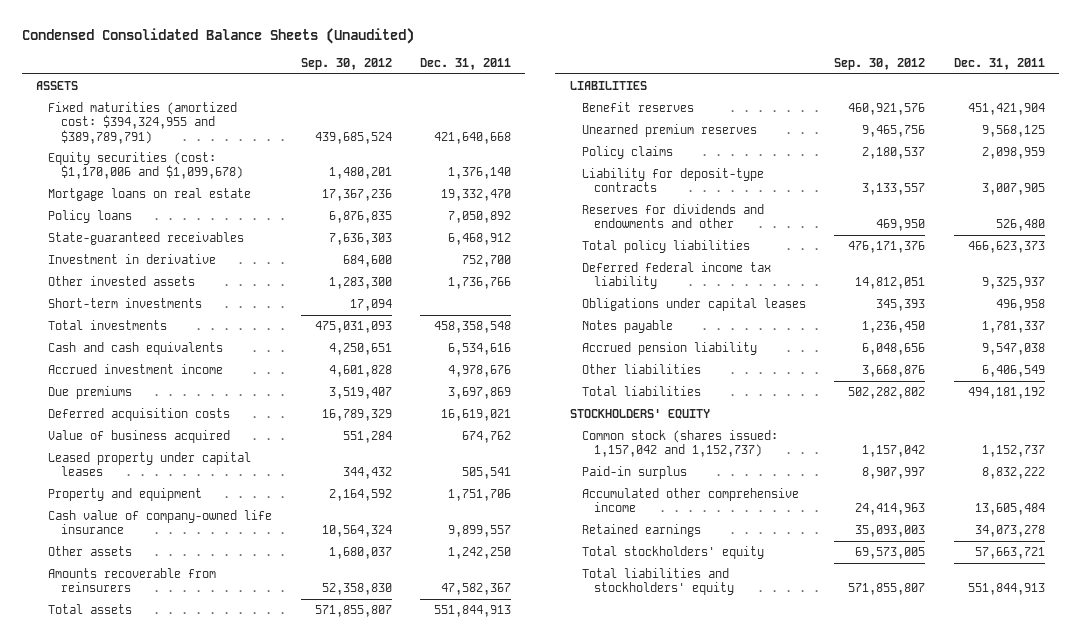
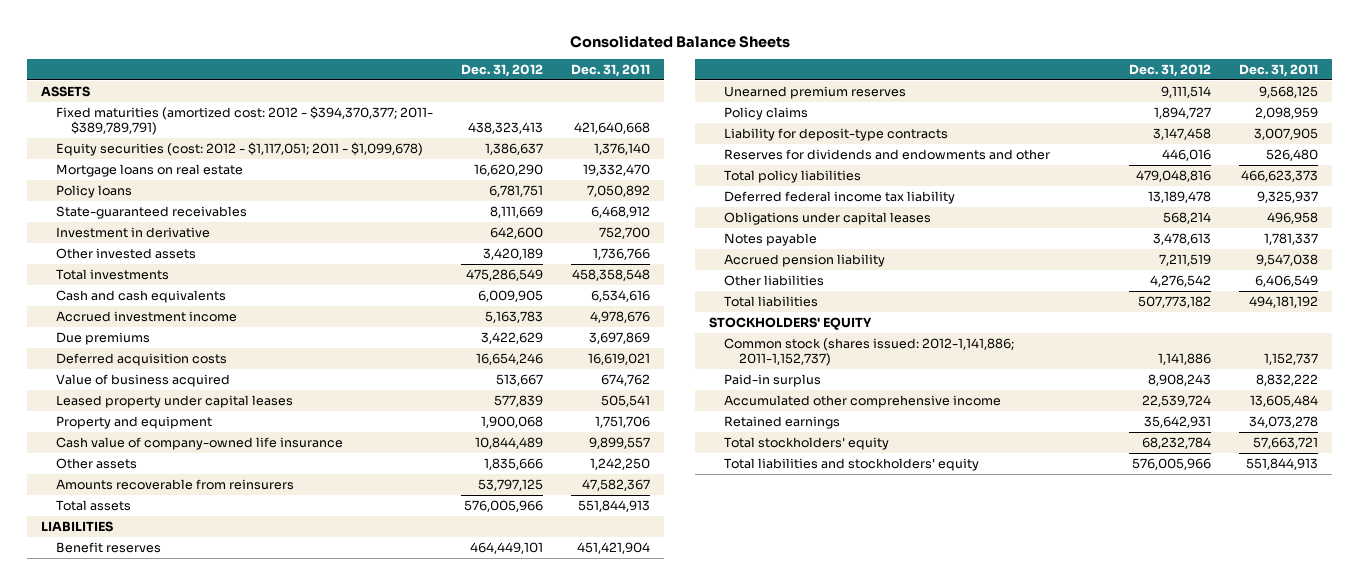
[21,28,414,45] Condensed Consolidated Balance Sheets (Unaudited) -> [569,34,790,48] Consolidated Balance Sheets
[300,58,392,71] Sep. 30, 2012 -> none
none -> [461,64,544,78] Dec. 31, 2012
[48,102,238,144] Fixed maturities (amortized cost: $394,324,955 and $389,789,791) -> [56,105,434,136] Fixed maturities (amortized cost: 2012 - $394,370,377; 2011- $389,789,791)
[48,152,243,180] Equity securities (cost: $1,170,006 and $1,099,678) -> [56,141,424,156] Equity securities (cost: 2012 - $1,117,051; 2011 - $1,099,678)
[48,298,203,309] Short-term investments -> none
[581,430,778,458] Common stock (shares issued: 1,157,042 and 1,152,737) -> [724,337,1015,367] Common stock (shares issued: 2012-1,141,886; 2011-1,152,737)

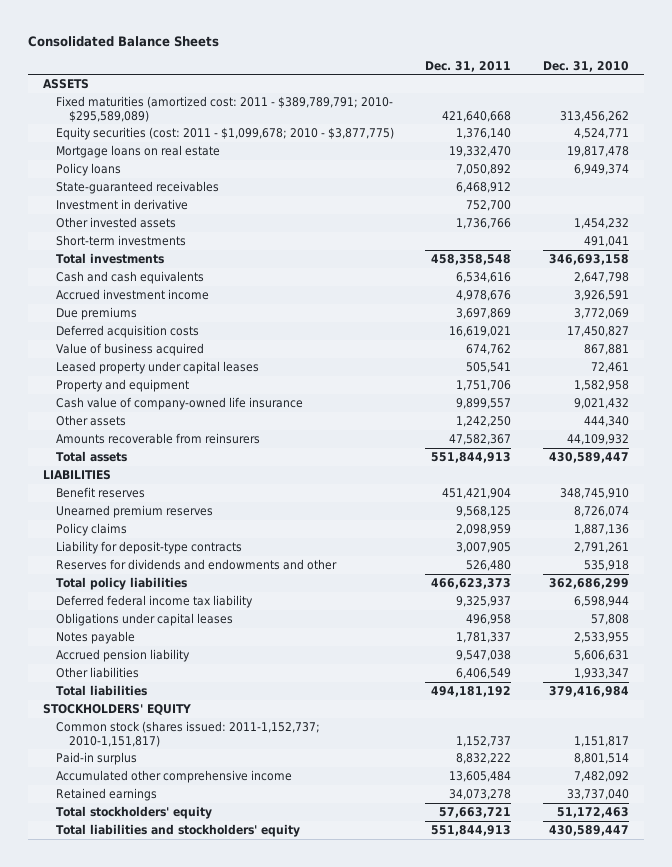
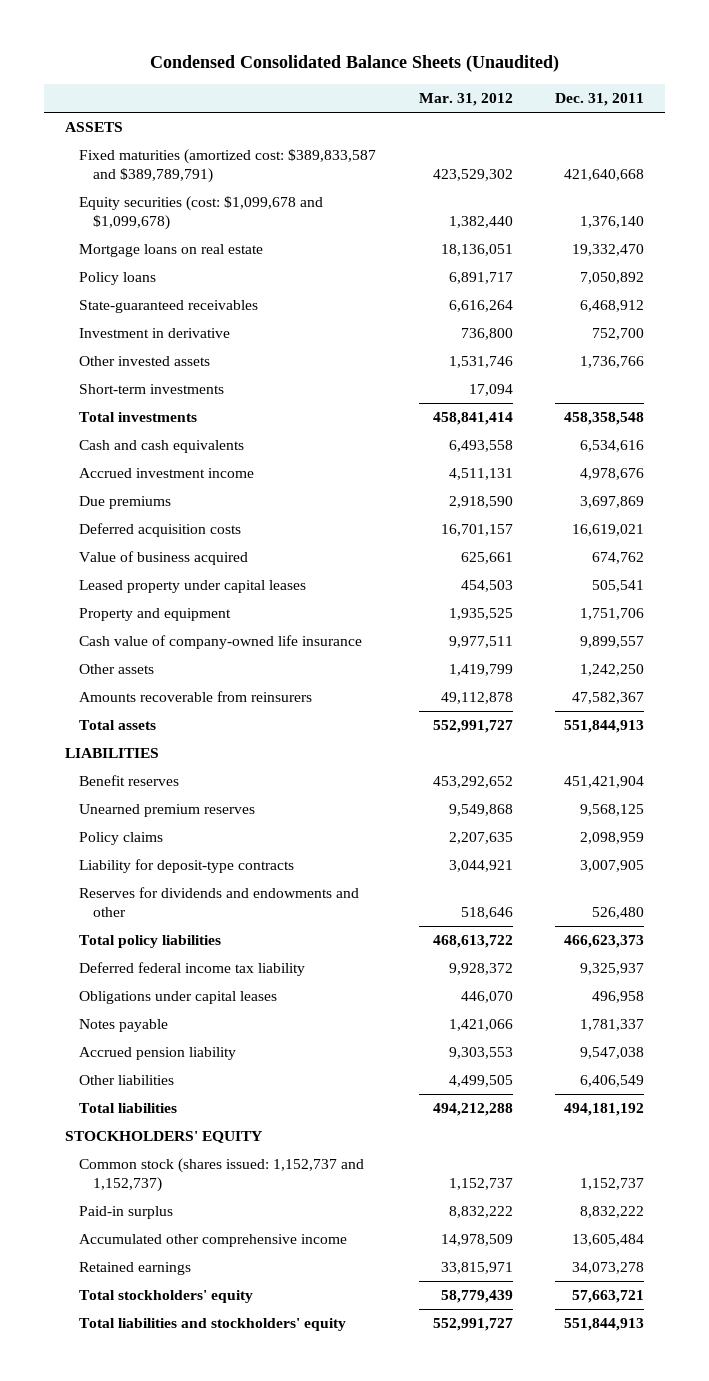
[27,35,219,47] Consolidated Balance Sheets -> [149,55,559,73] Condensed Consolidated Balance Sheets (Unaudited)
[542,60,629,72] Dec. 31, 2010 -> none
none -> [418,93,513,107] Mar. 31, 2012
[56,95,394,122] Fixed maturities (amortized cost: 2011 - $389,789,791; 2010- $295,589,089) -> [79,149,377,184] Fixed maturities (amortized cost: $389,833,587 and $389,789,791)
[56,126,395,140] Equity securities (cost: 2011 - $1,099,678; 2010 - $3,877,775) -> [79,196,324,231] Equity securities (cost: $1,099,678 and $1,099,678)
[56,720,321,747] Common stock (shares issued: 2011-1,152,737; 2010-1,151,817) -> [79,1158,365,1193] Common stock (shares issued: 1,152,737 and 1,152,737)

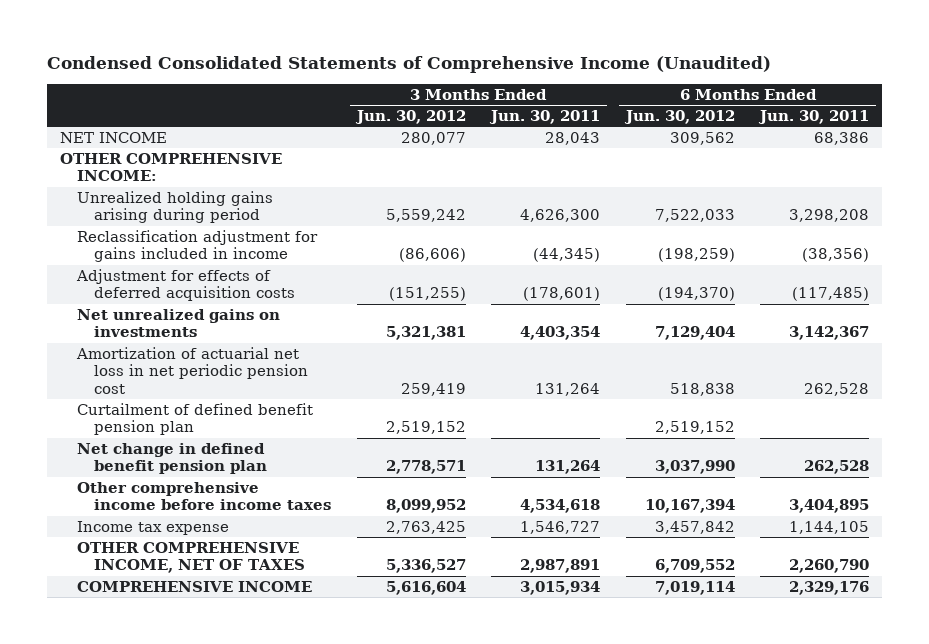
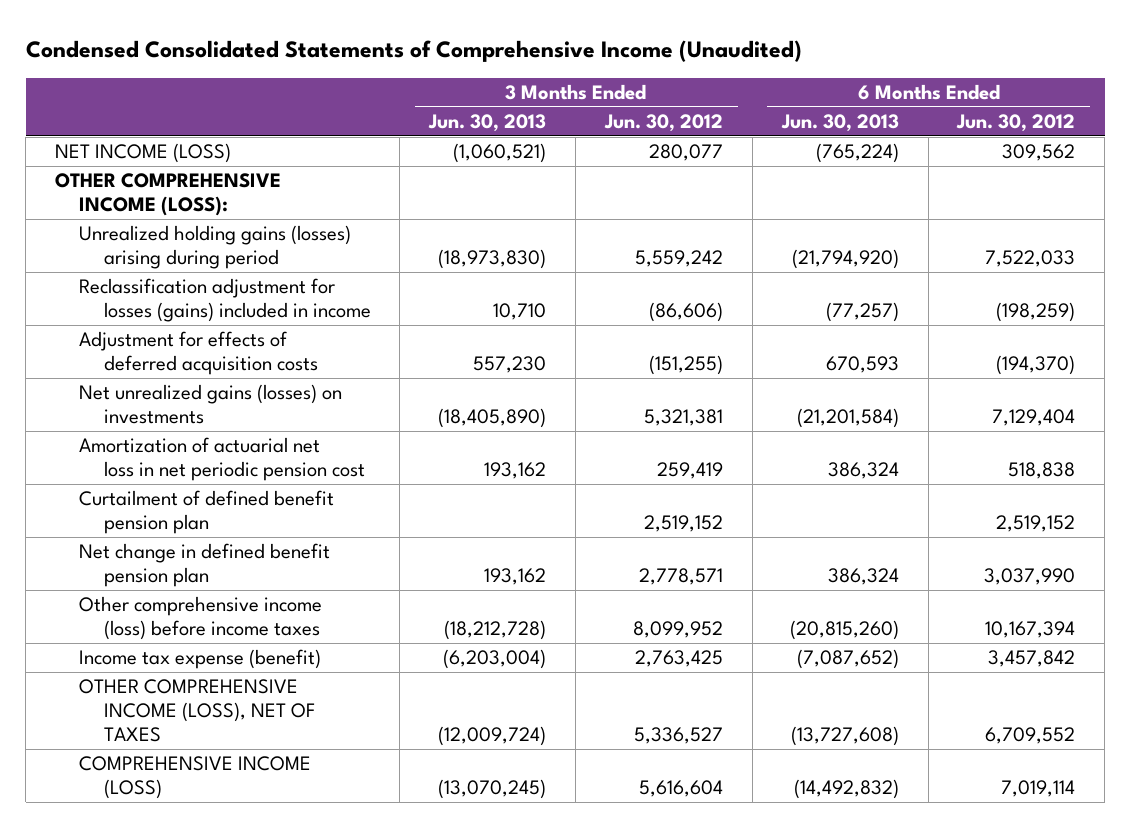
[489,110,601,125] Jun. 30, 2011 -> none
[758,110,870,125] Jun. 30, 2011 -> none
none -> [428,113,547,132] Jun. 30, 2013
none -> [780,113,899,132] Jun. 30, 2013
[59,131,167,143] NET INCOME -> [54,143,231,164] NET INCOME (LOSS)
[59,152,282,182] OTHER COMPREHENSIVE INCOME: -> [54,173,281,217] OTHER COMPREHENSIVE INCOME (LOSS):
[76,190,273,224] Unrealized holding gains arising during period -> [79,225,352,270] Unrealized holding gains (losses) arising during period
[76,229,318,263] Reclassification adjustment for gains included in income -> [79,278,371,323] Reclassification adjustment for losses (gains) included in income
[76,308,280,338] Net unrealized gains on investments -> [79,384,343,425] Net unrealized gains (losses) on investments
[76,481,332,511] Other comprehensive income before income taxes -> [79,596,323,641] Other comprehensive income (loss) before income taxes
[76,520,229,535] Income tax expense -> [79,649,322,670] Income tax expense (benefit)
[76,541,306,574] OTHER COMPREHENSIVE INCOME, NET OF TAXES -> [79,679,315,742] OTHER COMPREHENSIVE INCOME (LOSS), NET OF TAXES
[76,580,312,592] COMPREHENSIVE INCOME -> [79,756,312,800] COMPREHENSIVE INCOME (LOSS)

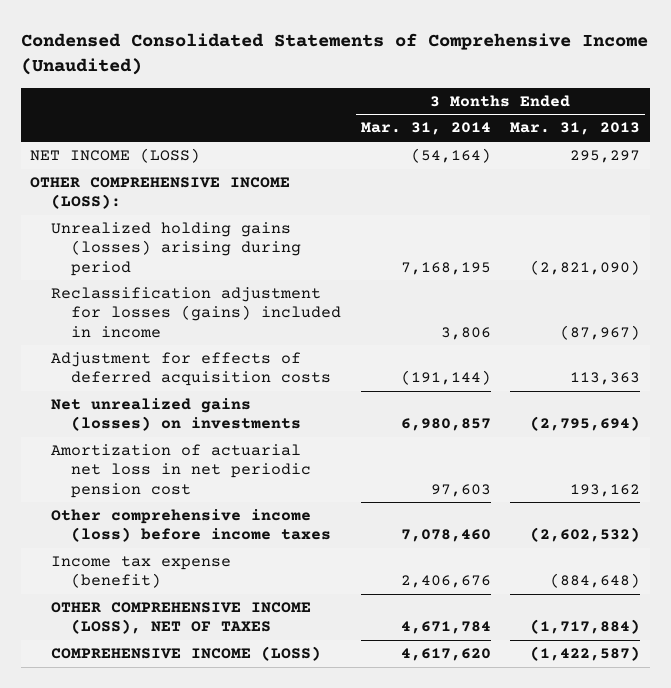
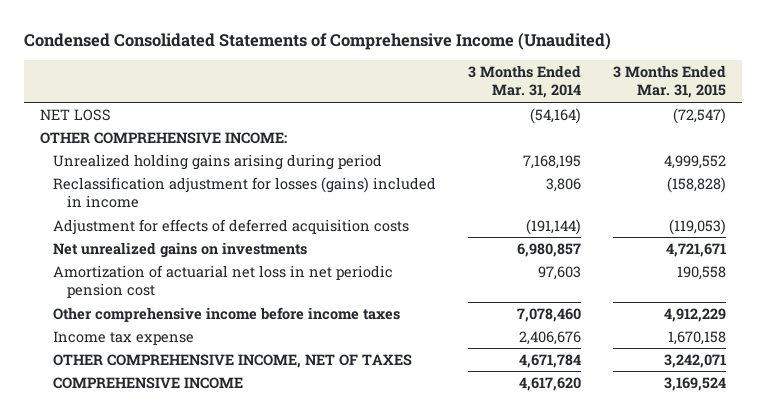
[510,122,641,136] Mar. 31, 2013 -> none
none -> [613,65,727,99] 3 Months Ended Mar. 31, 2015
[30,148,201,164] NET INCOME (LOSS) -> [39,108,111,121] NET LOSS
[30,177,291,210] OTHER COMPREHENSIVE INCOME (LOSS): -> [39,131,287,144] OTHER COMPREHENSIVE INCOME:
[50,222,301,276] Unrealized holding gains (losses) arising during period -> [53,153,383,170] Unrealized holding gains arising during period
[50,398,301,432] Net unrealized gains (losses) on investments -> [53,241,308,258] Net unrealized gains on investments
[50,509,331,543] Other comprehensive income (loss) before income taxes -> [53,306,401,322] Other comprehensive income before income taxes
[50,556,231,589] Income tax expense (benefit) -> [53,330,195,345] Income tax expense
[50,602,311,635] OTHER COMPREHENSIVE INCOME (LOSS), NET OF TAXES -> [53,353,413,368] OTHER COMPREHENSIVE INCOME, NET OF TAXES
[50,646,321,662] COMPREHENSIVE INCOME (LOSS) -> [53,376,244,389] COMPREHENSIVE INCOME

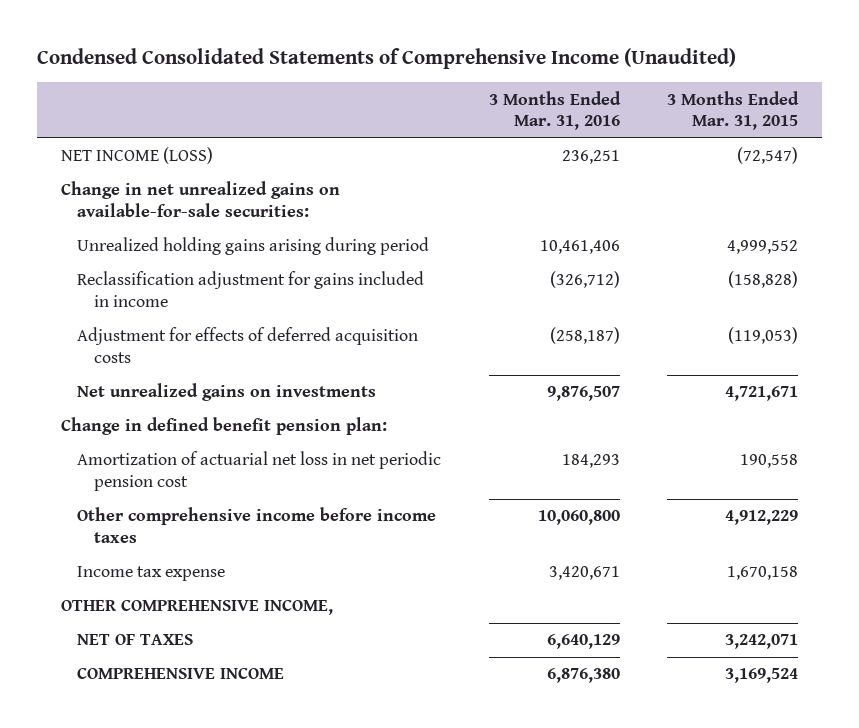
[468,65,582,99] 3 Months Ended Mar. 31, 2014 -> none
none -> [488,90,621,131] 3 Months Ended Mar. 31, 2016
[39,131,287,144] OTHER COMPREHENSIVE INCOME: -> none
[39,108,111,121] NET LOSS -> [60,147,213,165] NET INCOME (LOSS)
none -> [60,181,340,217] Change in net unrealized gains on available-for-sale securities:
[53,176,437,209] Reclassification adjustment for losses (gains) included in income -> [77,271,425,307] Reclassification adjustment for gains included in income
none -> [60,417,387,436] Change in defined benefit pension plan:
none -> [60,600,333,616] OTHER COMPREHENSIVE INCOME,
[53,353,413,368] OTHER COMPREHENSIVE INCOME, NET OF TAXES -> [77,634,194,646] NET OF TAXES

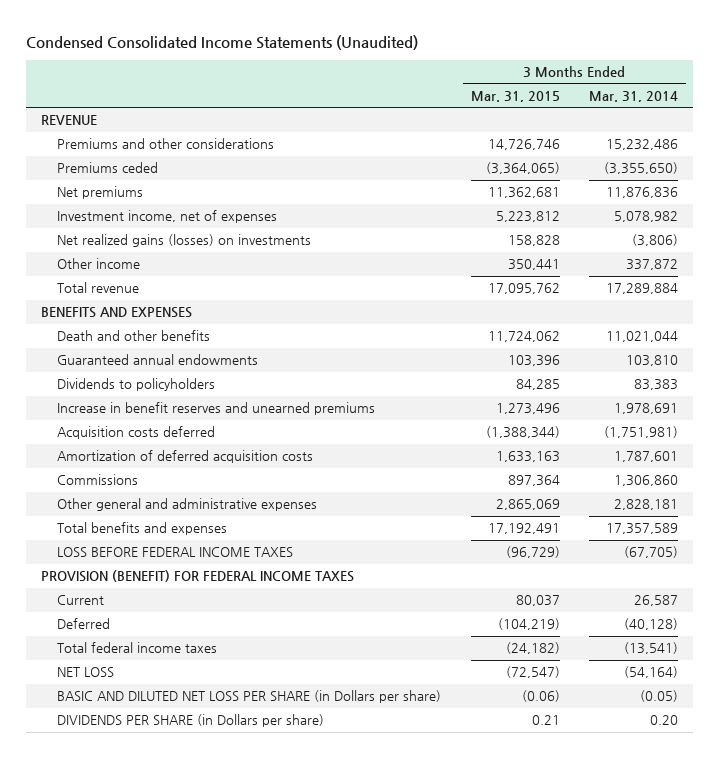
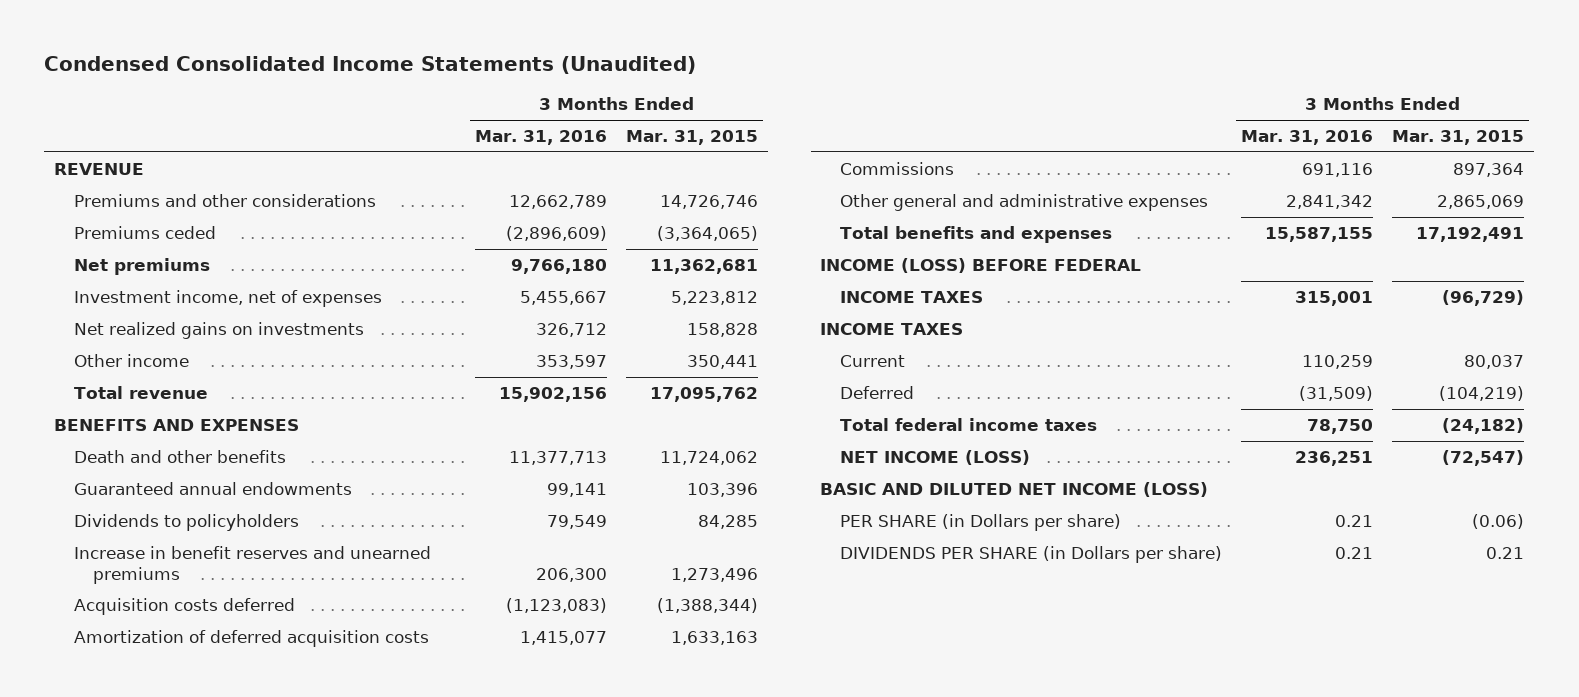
[589,90,679,102] Mar. 31, 2014 -> none
none -> [474,130,607,146] Mar. 31, 2016
[56,234,311,248] Net realized gains (losses) on investments -> [73,322,364,340] Net realized gains on investments
none -> [820,258,1142,274] INCOME (LOSS) BEFORE FEDERAL
[56,547,293,558] LOSS BEFORE FEDERAL INCOME TAXES -> [839,291,983,304] INCOME TAXES
[41,570,355,583] PROVISION (BENEFIT) FOR FEDERAL INCOME TAXES -> [820,323,964,336] INCOME TAXES
[56,667,114,678] NET LOSS -> [839,450,1030,466] NET INCOME (LOSS)
none -> [820,482,1209,498] BASIC AND DILUTED NET INCOME (LOSS)
[56,690,441,704] BASIC AND DILUTED NET LOSS PER SHARE (in Dollars per share) -> [839,514,1121,532] PER SHARE (in Dollars per share)

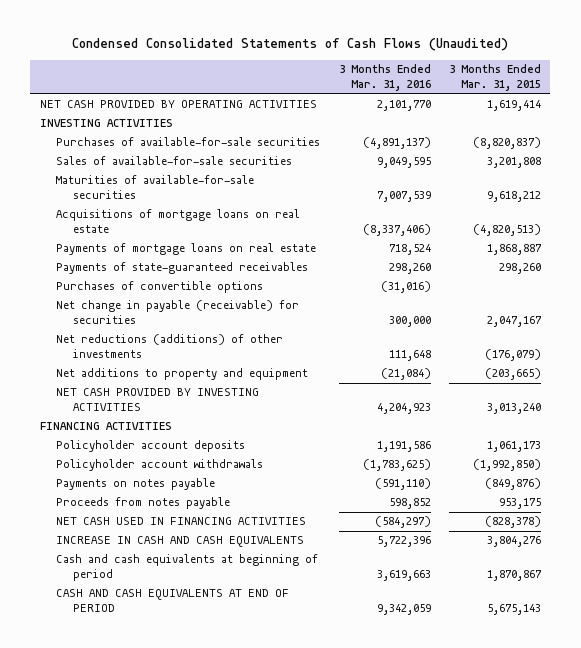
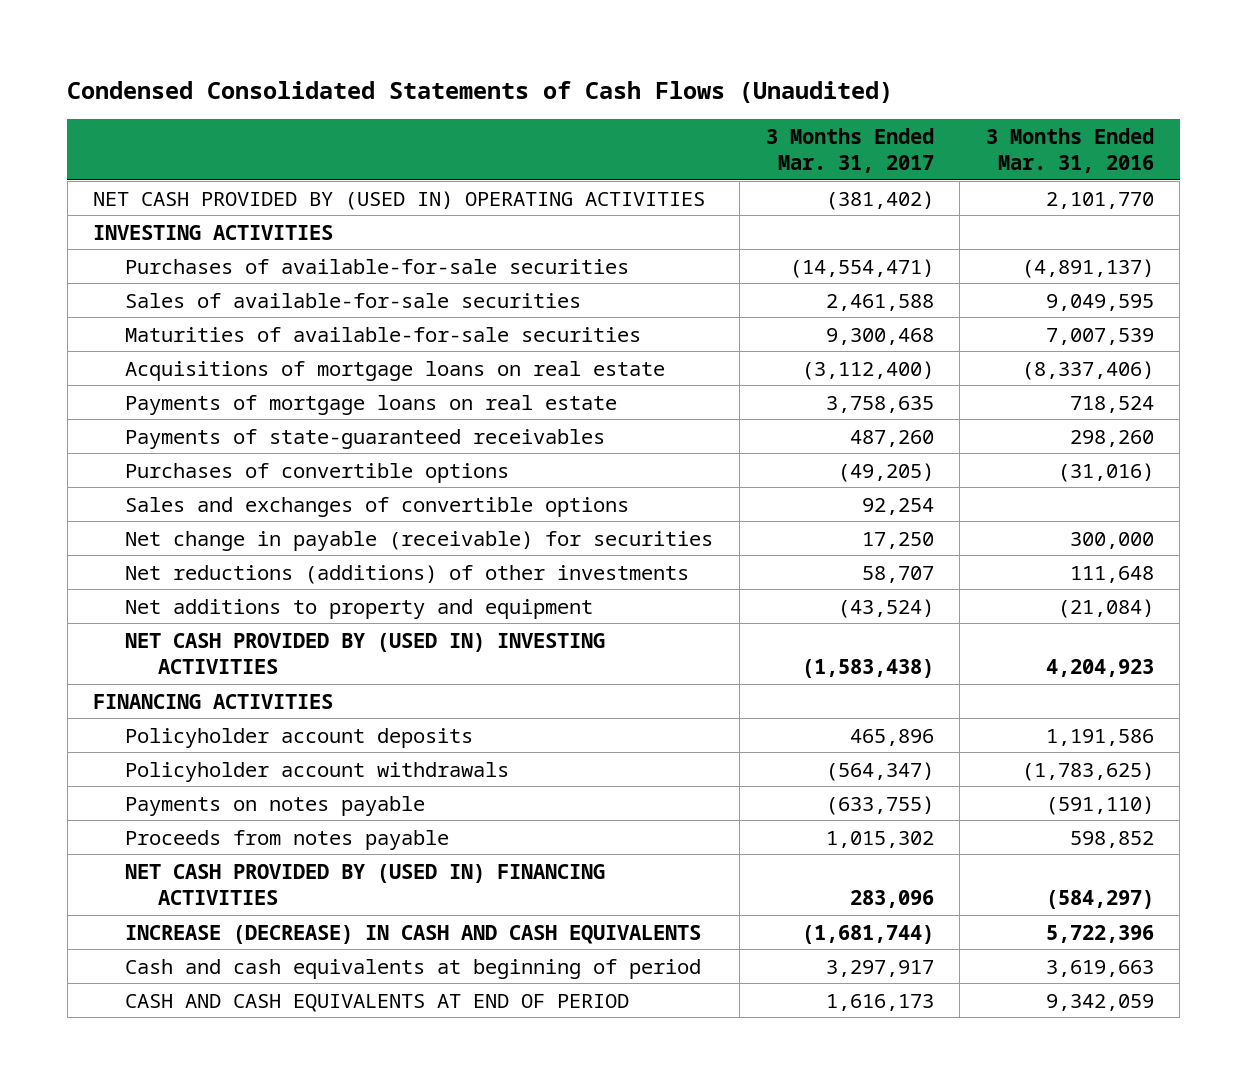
[449,64,542,92] 3 Months Ended Mar. 31, 2015 -> none
none -> [765,127,934,173] 3 Months Ended Mar. 31, 2017
[39,100,317,109] NET CASH PROVIDED BY OPERATING ACTIVITIES -> [93,190,706,210] NET CASH PROVIDED BY (USED IN) OPERATING ACTIVITIES
none -> [125,496,630,517] Sales and exchanges of convertible options
[56,388,260,412] NET CASH PROVIDED BY INVESTING ACTIVITIES -> [125,632,606,674] NET CASH PROVIDED BY (USED IN) INVESTING ACTIVITIES
[56,517,307,526] NET CASH USED IN FINANCING ACTIVITIES -> [125,863,606,905] NET CASH PROVIDED BY (USED IN) FINANCING ACTIVITIES
[56,536,305,548] INCREASE IN CASH AND CASH EQUIVALENTS -> [125,924,702,944] INCREASE (DECREASE) IN CASH AND CASH EQUIVALENTS

